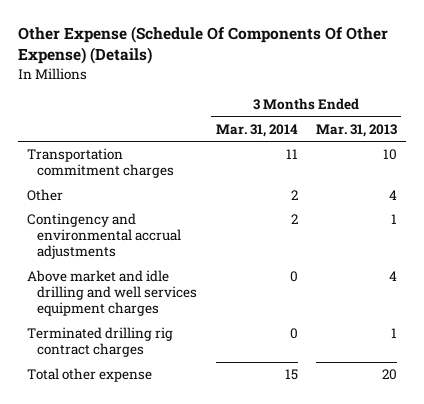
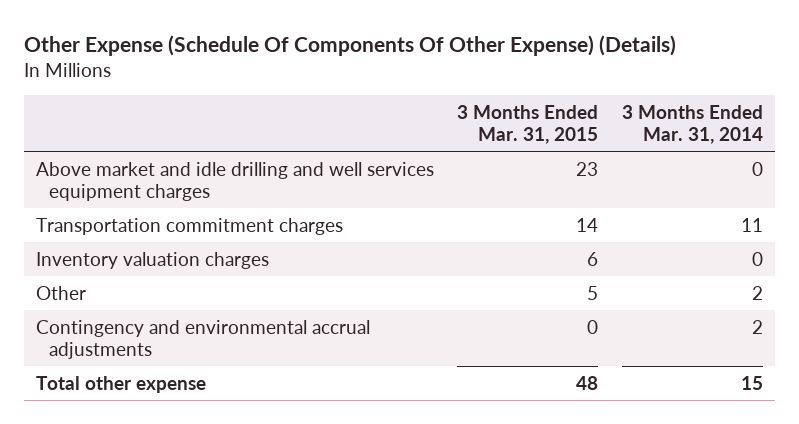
[315,123,397,137] Mar. 31, 2013 -> none
none -> [457,105,599,144] 3 Months Ended Mar. 31, 2015
[26,270,198,317] Above market and idle drilling and well services equipment charges -> [35,161,434,201] Above market and idle drilling and well services equipment charges
none -> [35,251,269,269] Inventory valuation charges
[26,327,173,358] Terminated drilling rig contract charges -> none

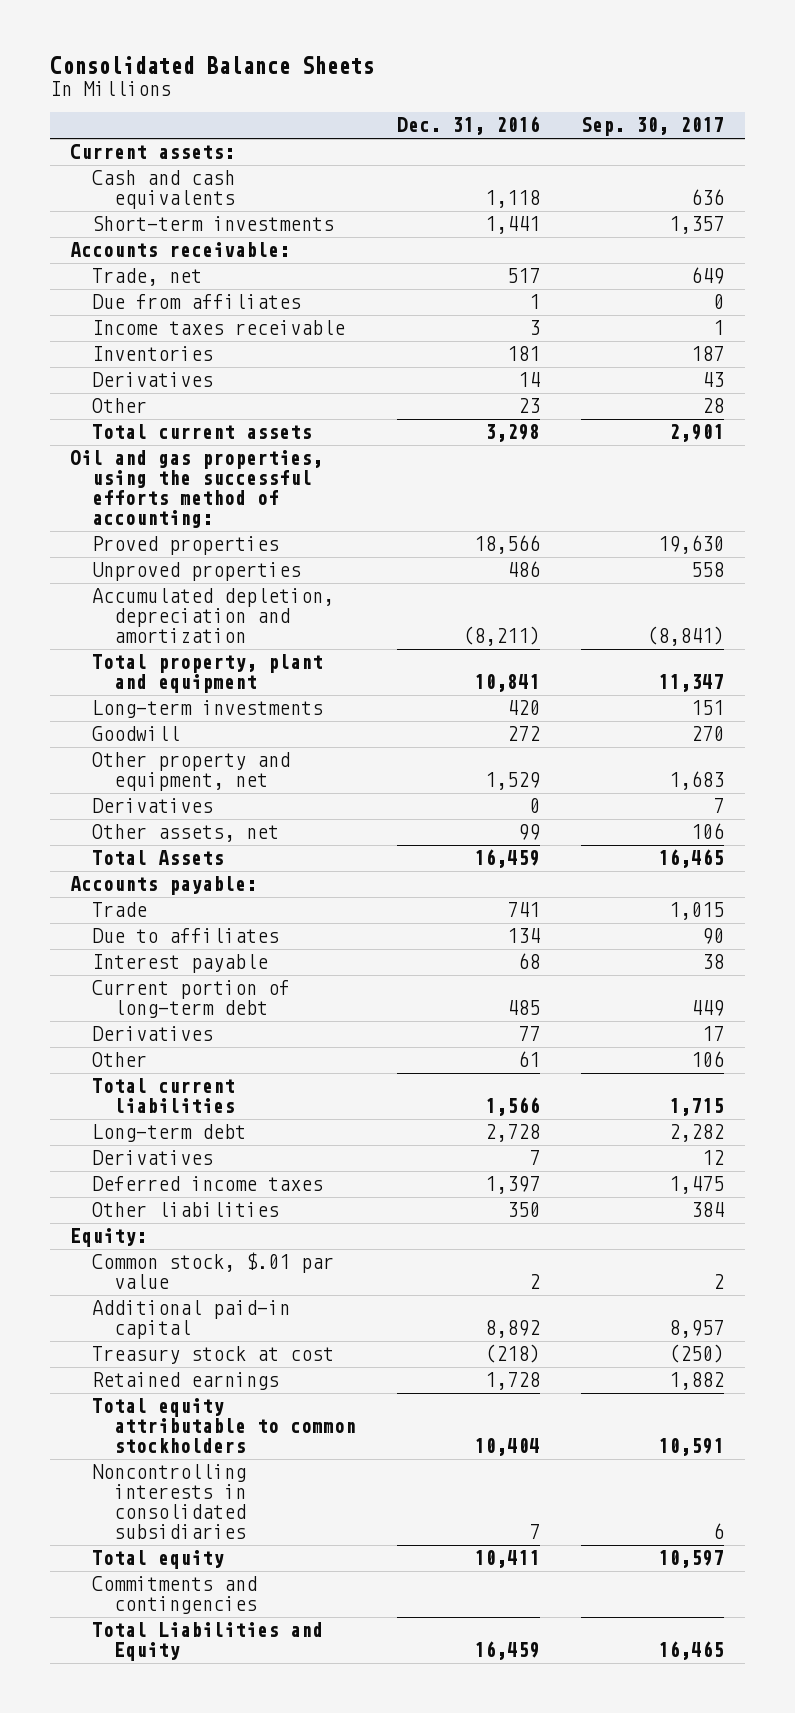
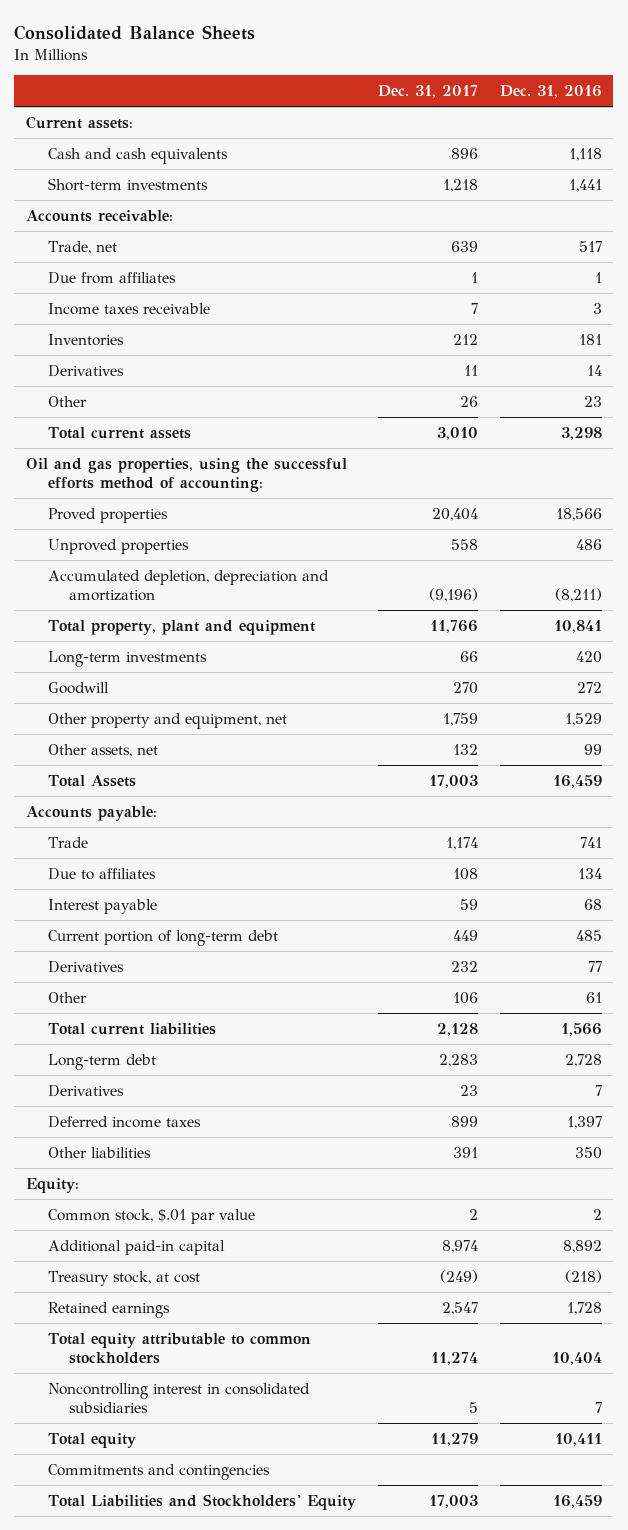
[581,117,725,137] Sep. 30, 2017 -> none
none -> [377,85,478,99] Dec. 31, 2017
[92,798,214,814] Derivatives -> none
[92,1346,335,1365] Treasury stock at cost -> [47,1270,200,1286] Treasury stock, at cost
[92,1464,247,1539] Noncontrolling interests in consolidated subsidiaries -> [47,1382,310,1413] Noncontrolling interest in consolidated subsidiaries
[92,1622,324,1662] Total Liabilities and Equity -> [47,1493,356,1510] Total Liabilities and Stockholders' Equity

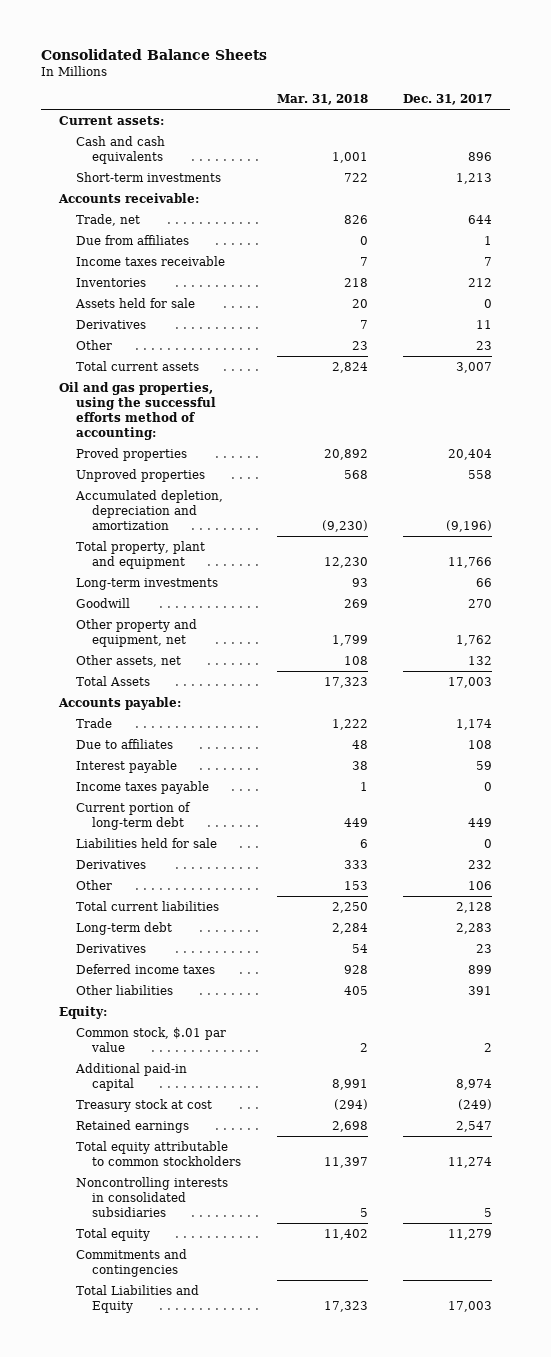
[500,85,603,99] Dec. 31, 2016 -> none
none -> [276,93,368,105] Mar. 31, 2018
[442,178,478,192] 1,218 -> [456,173,493,185] 1,213
[450,240,478,252] 639 -> [468,215,493,225] 644
none -> [74,298,195,309] Assets held for sale
[459,395,478,407] 26 -> [476,341,493,351] 23
[436,426,478,440] 3,010 -> [456,362,493,374] 3,007
[442,712,478,726] 1,759 -> [456,634,493,646] 1,762
none -> [75,781,209,795] Income taxes payable
none -> [75,838,217,849] Liabilities held for sale
[47,1270,200,1286] Treasury stock, at cost -> [75,1099,212,1113] Treasury stock at cost
[47,1382,310,1413] Noncontrolling interest in consolidated subsidiaries -> [75,1177,228,1217] Noncontrolling interests in consolidated subsidiaries
[47,1493,356,1510] Total Liabilities and Stockholders' Equity -> [75,1285,199,1313] Total Liabilities and Equity

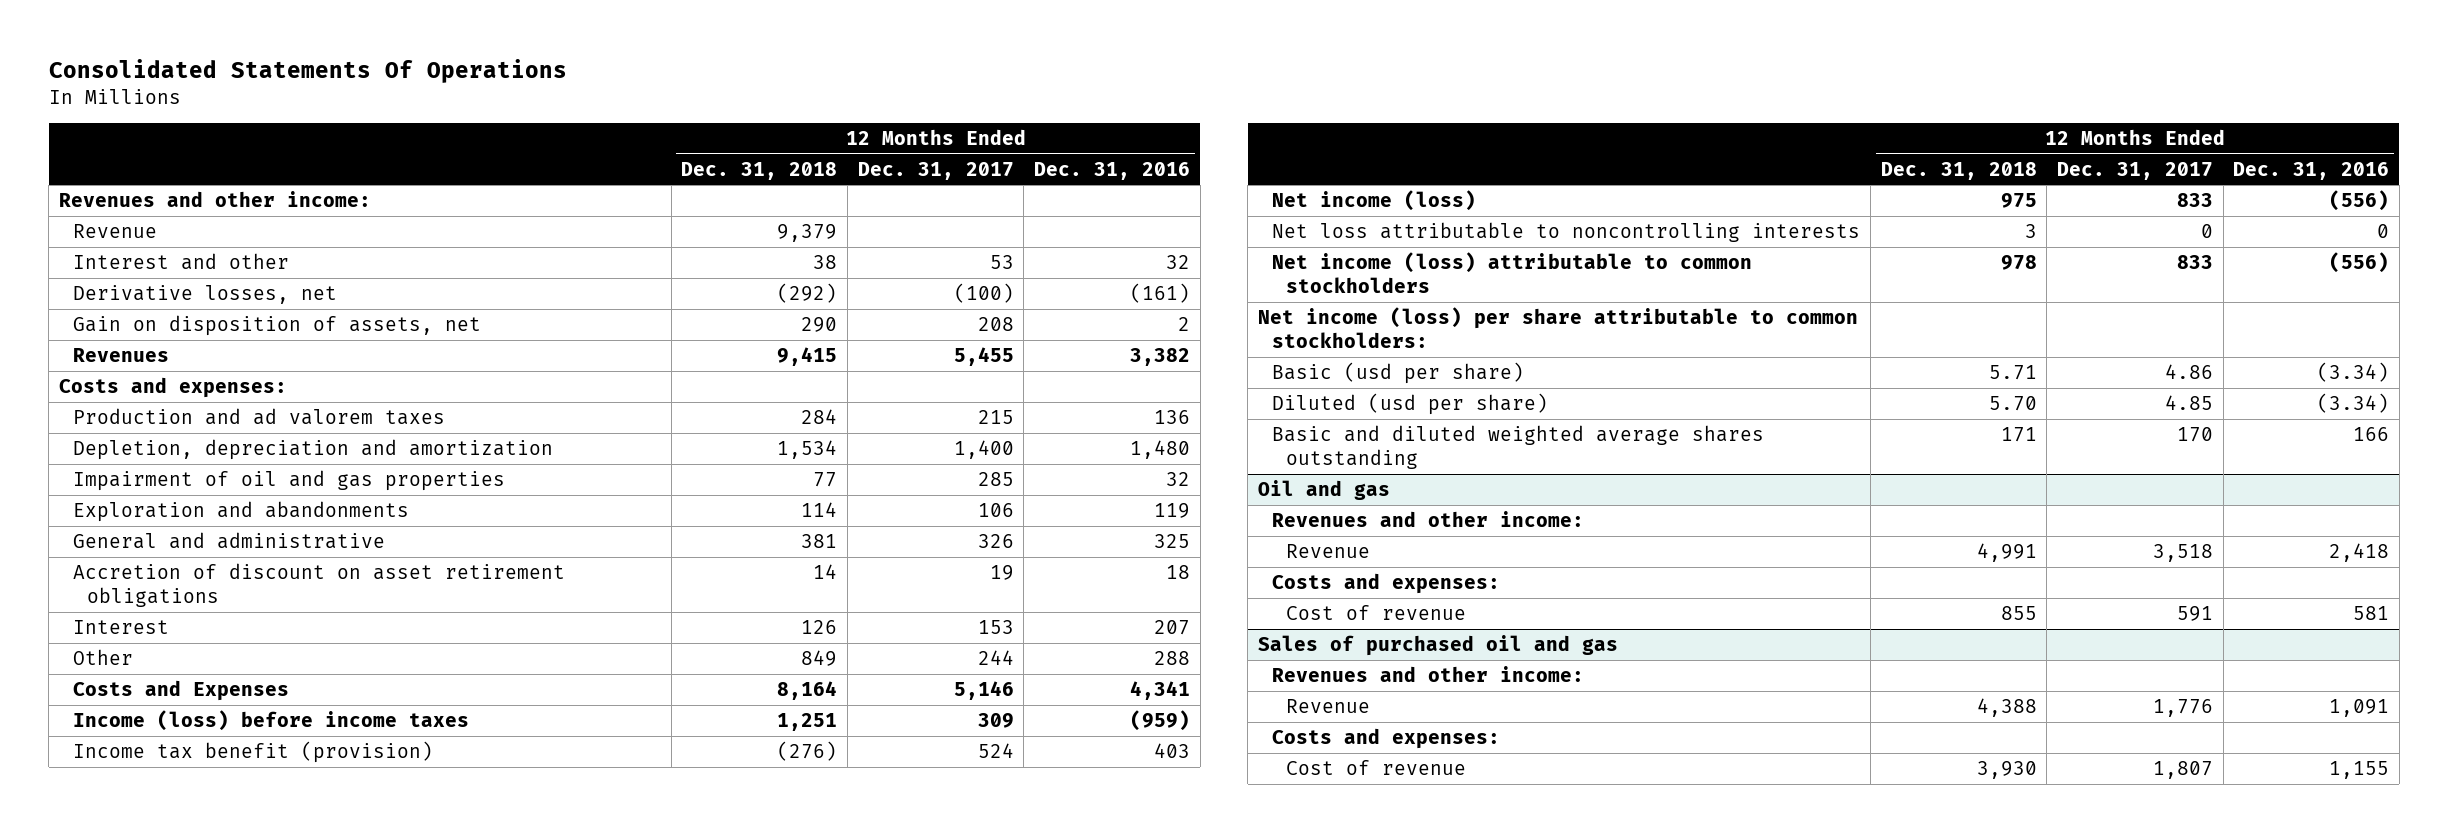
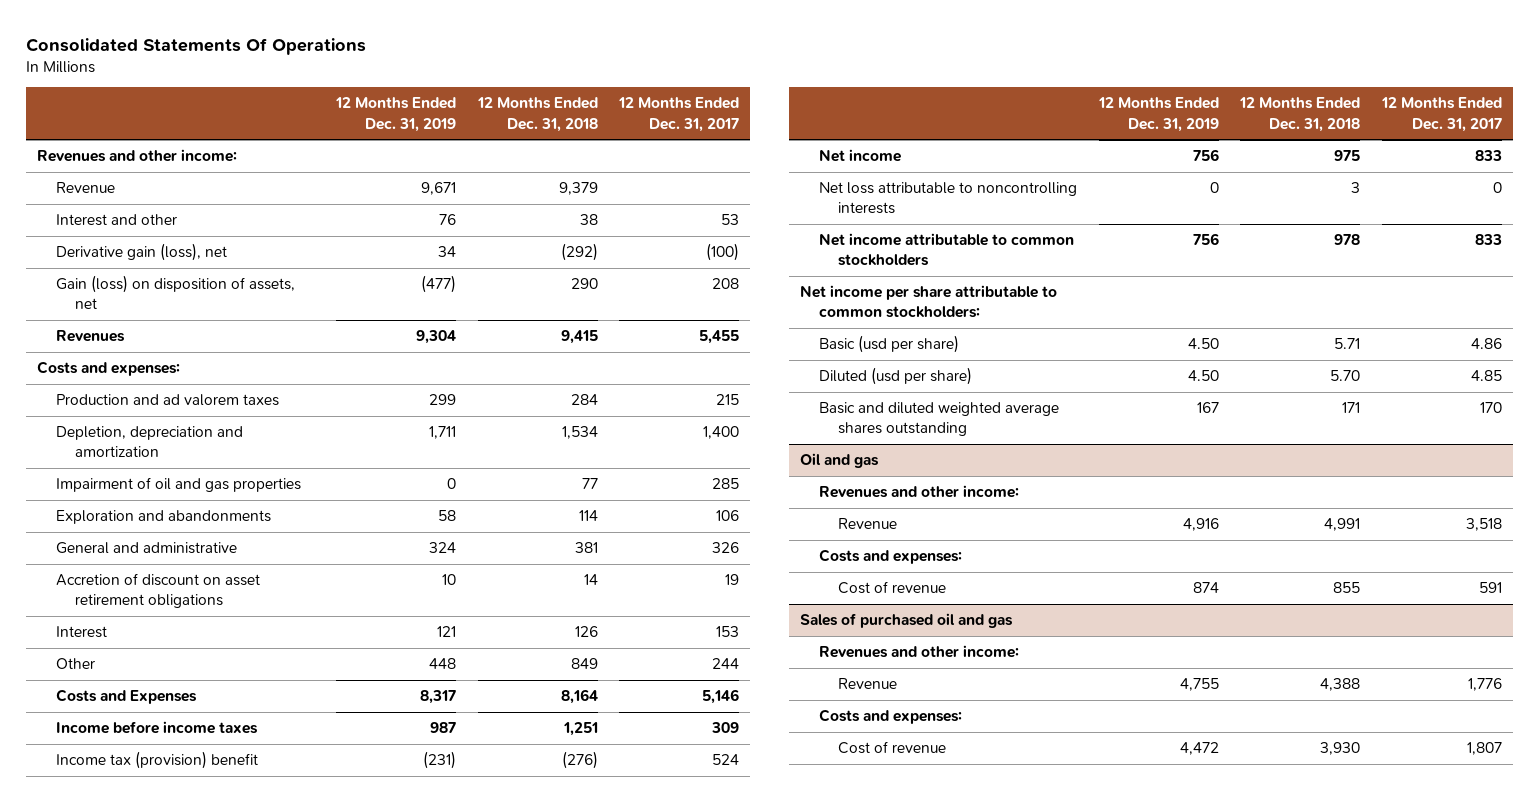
[1034,161,1191,180] Dec. 31, 2016 -> none
none -> [334,97,456,132] 12 Months Ended Dec. 31, 2019
[73,284,338,304] Derivative losses, net -> [56,243,228,262] Derivative gain (loss), net
[73,314,482,336] Gain on disposition of assets, net -> [56,275,296,310] Gain (loss) on disposition of assets, net
[73,709,470,731] Income (loss) before income taxes -> [56,721,259,735] Income before income taxes
[73,740,434,763] Income tax benefit (provision) -> [56,751,259,770] Income tax (provision) benefit
[1272,189,1477,211] Net income (loss) -> [818,149,901,163] Net income
[1272,251,1753,293] Net income (loss) attributable to common stockholders -> [818,233,1074,267] Net income attributable to common stockholders
[1258,306,1859,348] Net income (loss) per share attributable to common stockholders: -> [799,285,1057,319] Net income per share attributable to common stockholders:

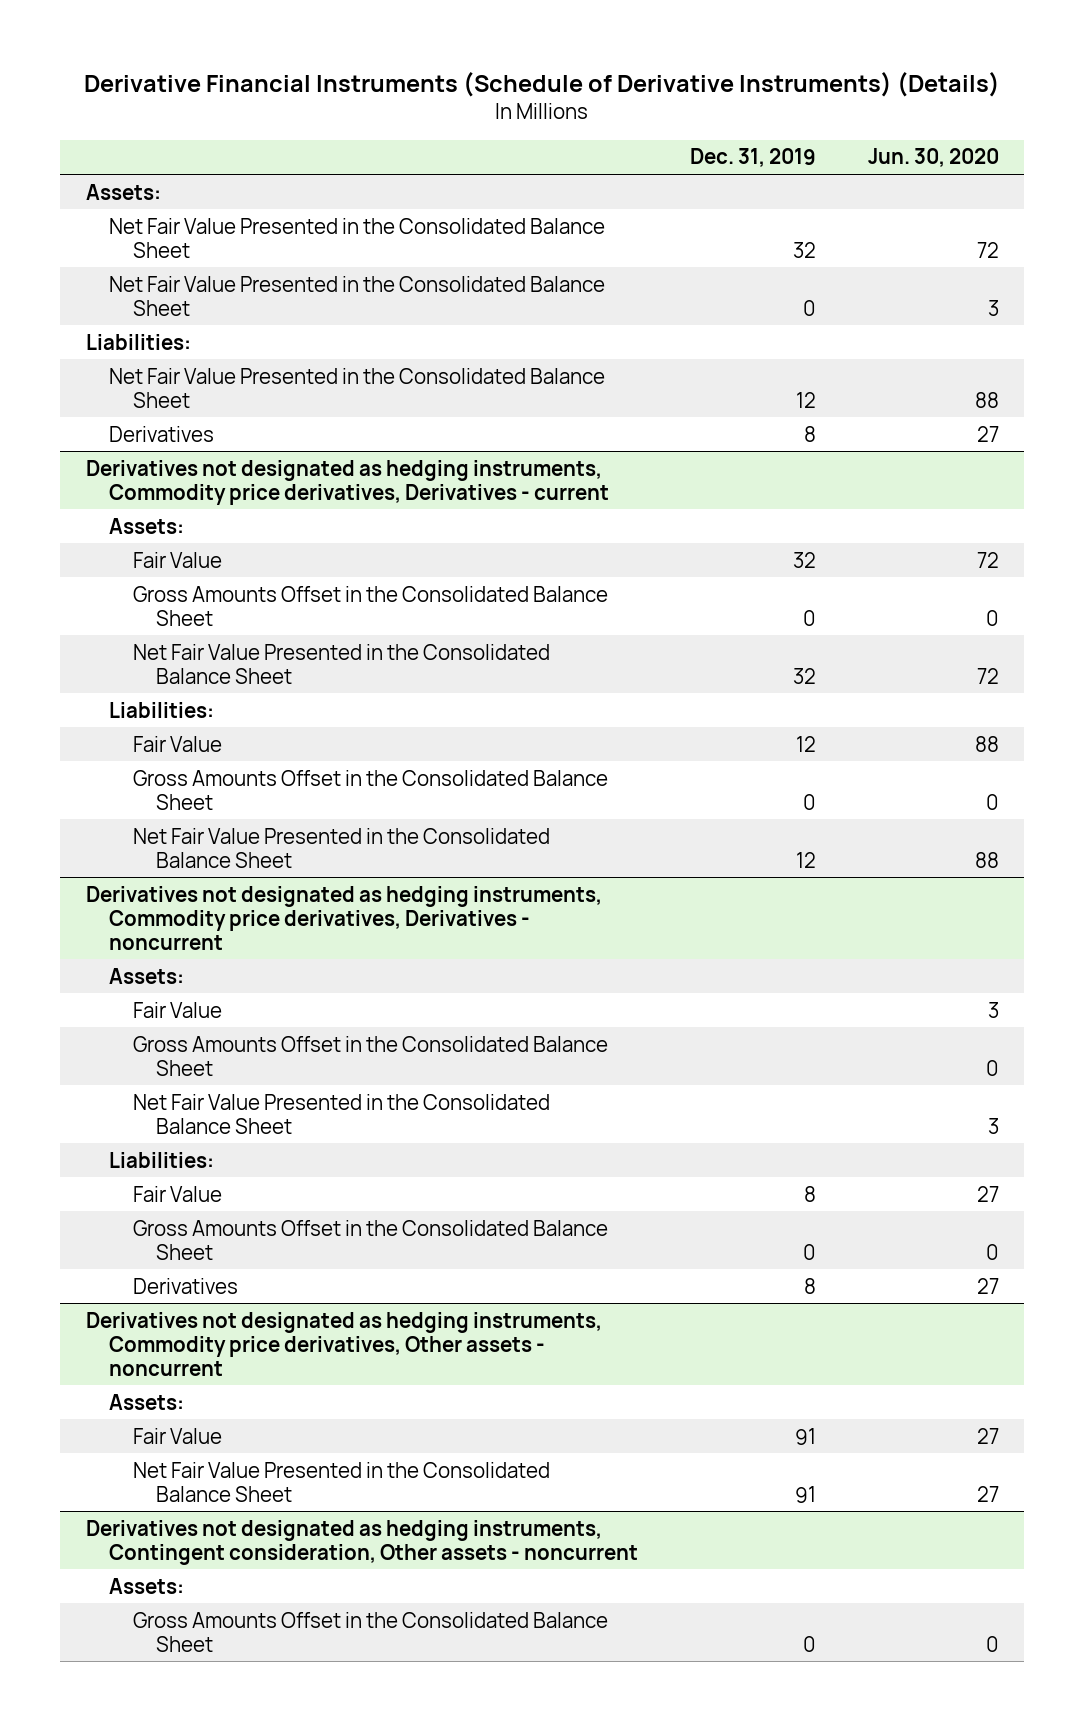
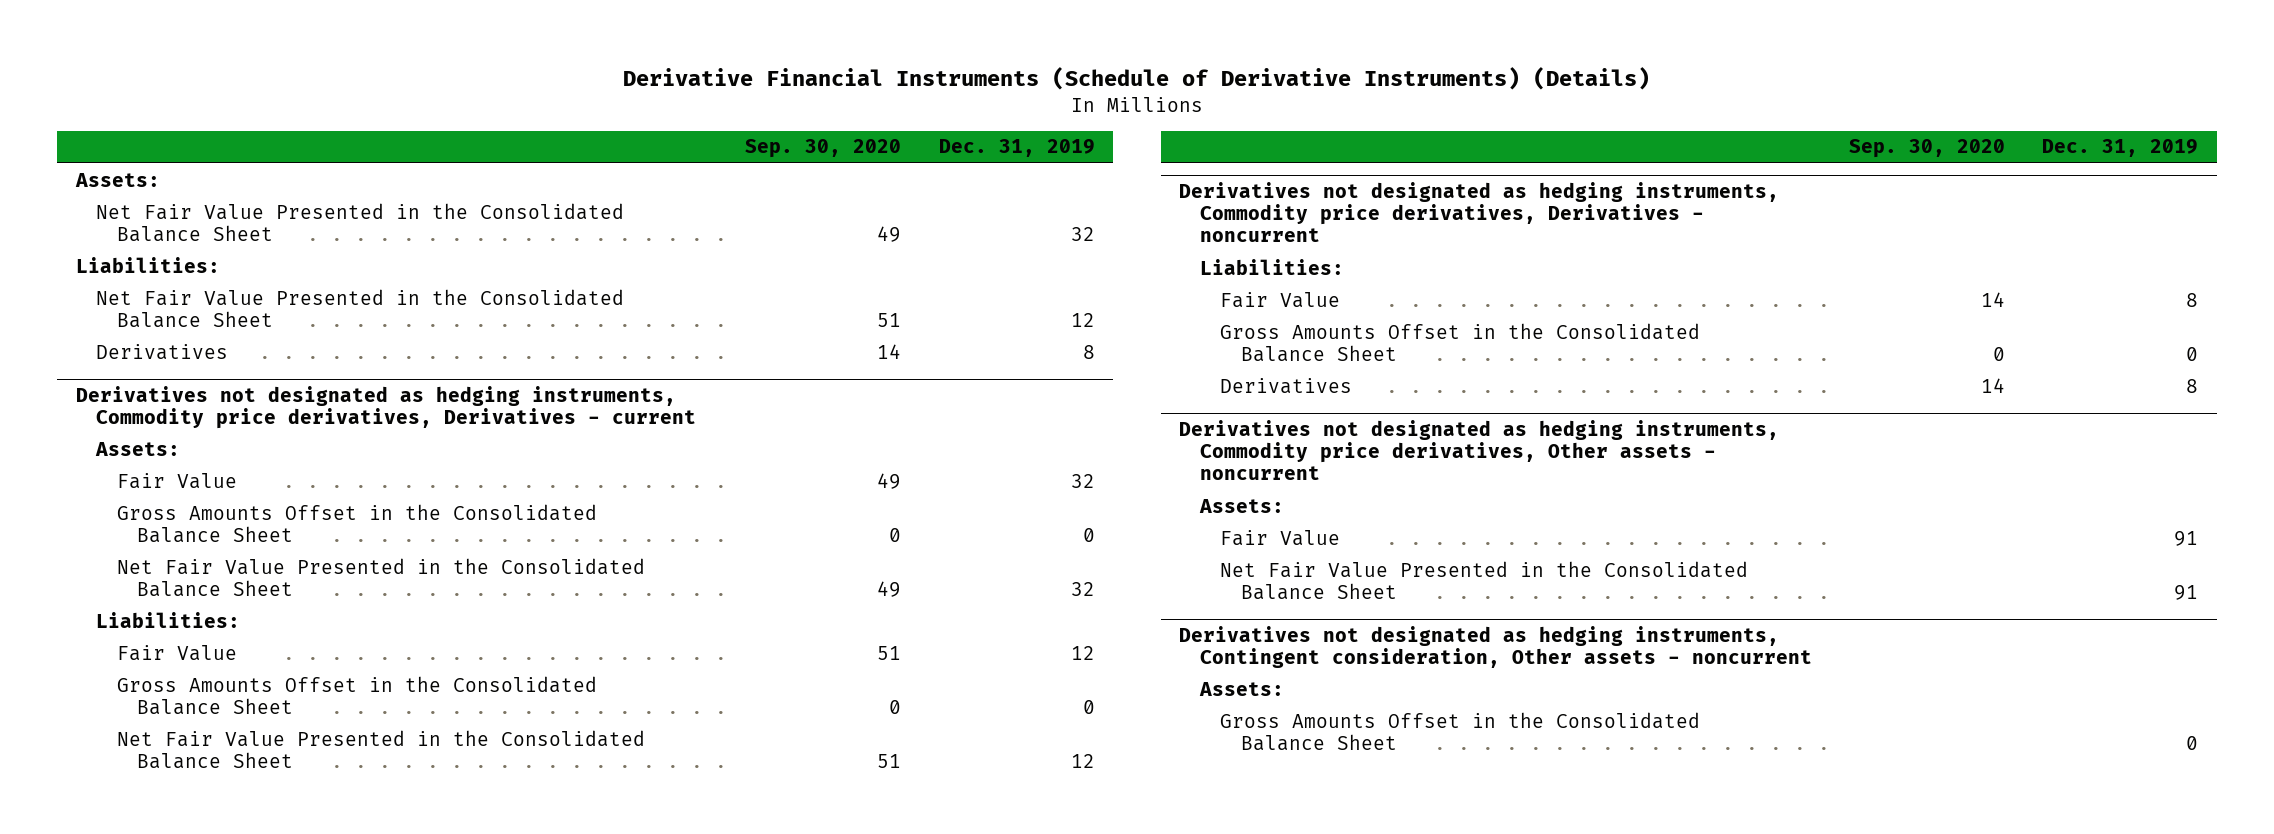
[867,148,999,168] Jun. 30, 2020 -> none
none -> [745,139,902,159] Sep. 30, 2020
[109,275,606,316] Net Fair Value Presented in the Consolidated Balance Sheet -> none
[109,967,185,984] Assets: -> none
[132,1001,222,1018] Fair Value -> none
[132,1035,608,1076] Gross Amounts Offset in the Consolidated Balance Sheet -> none
[132,1093,550,1134] Net Fair Value Presented in the Consolidated Balance Sheet -> none

